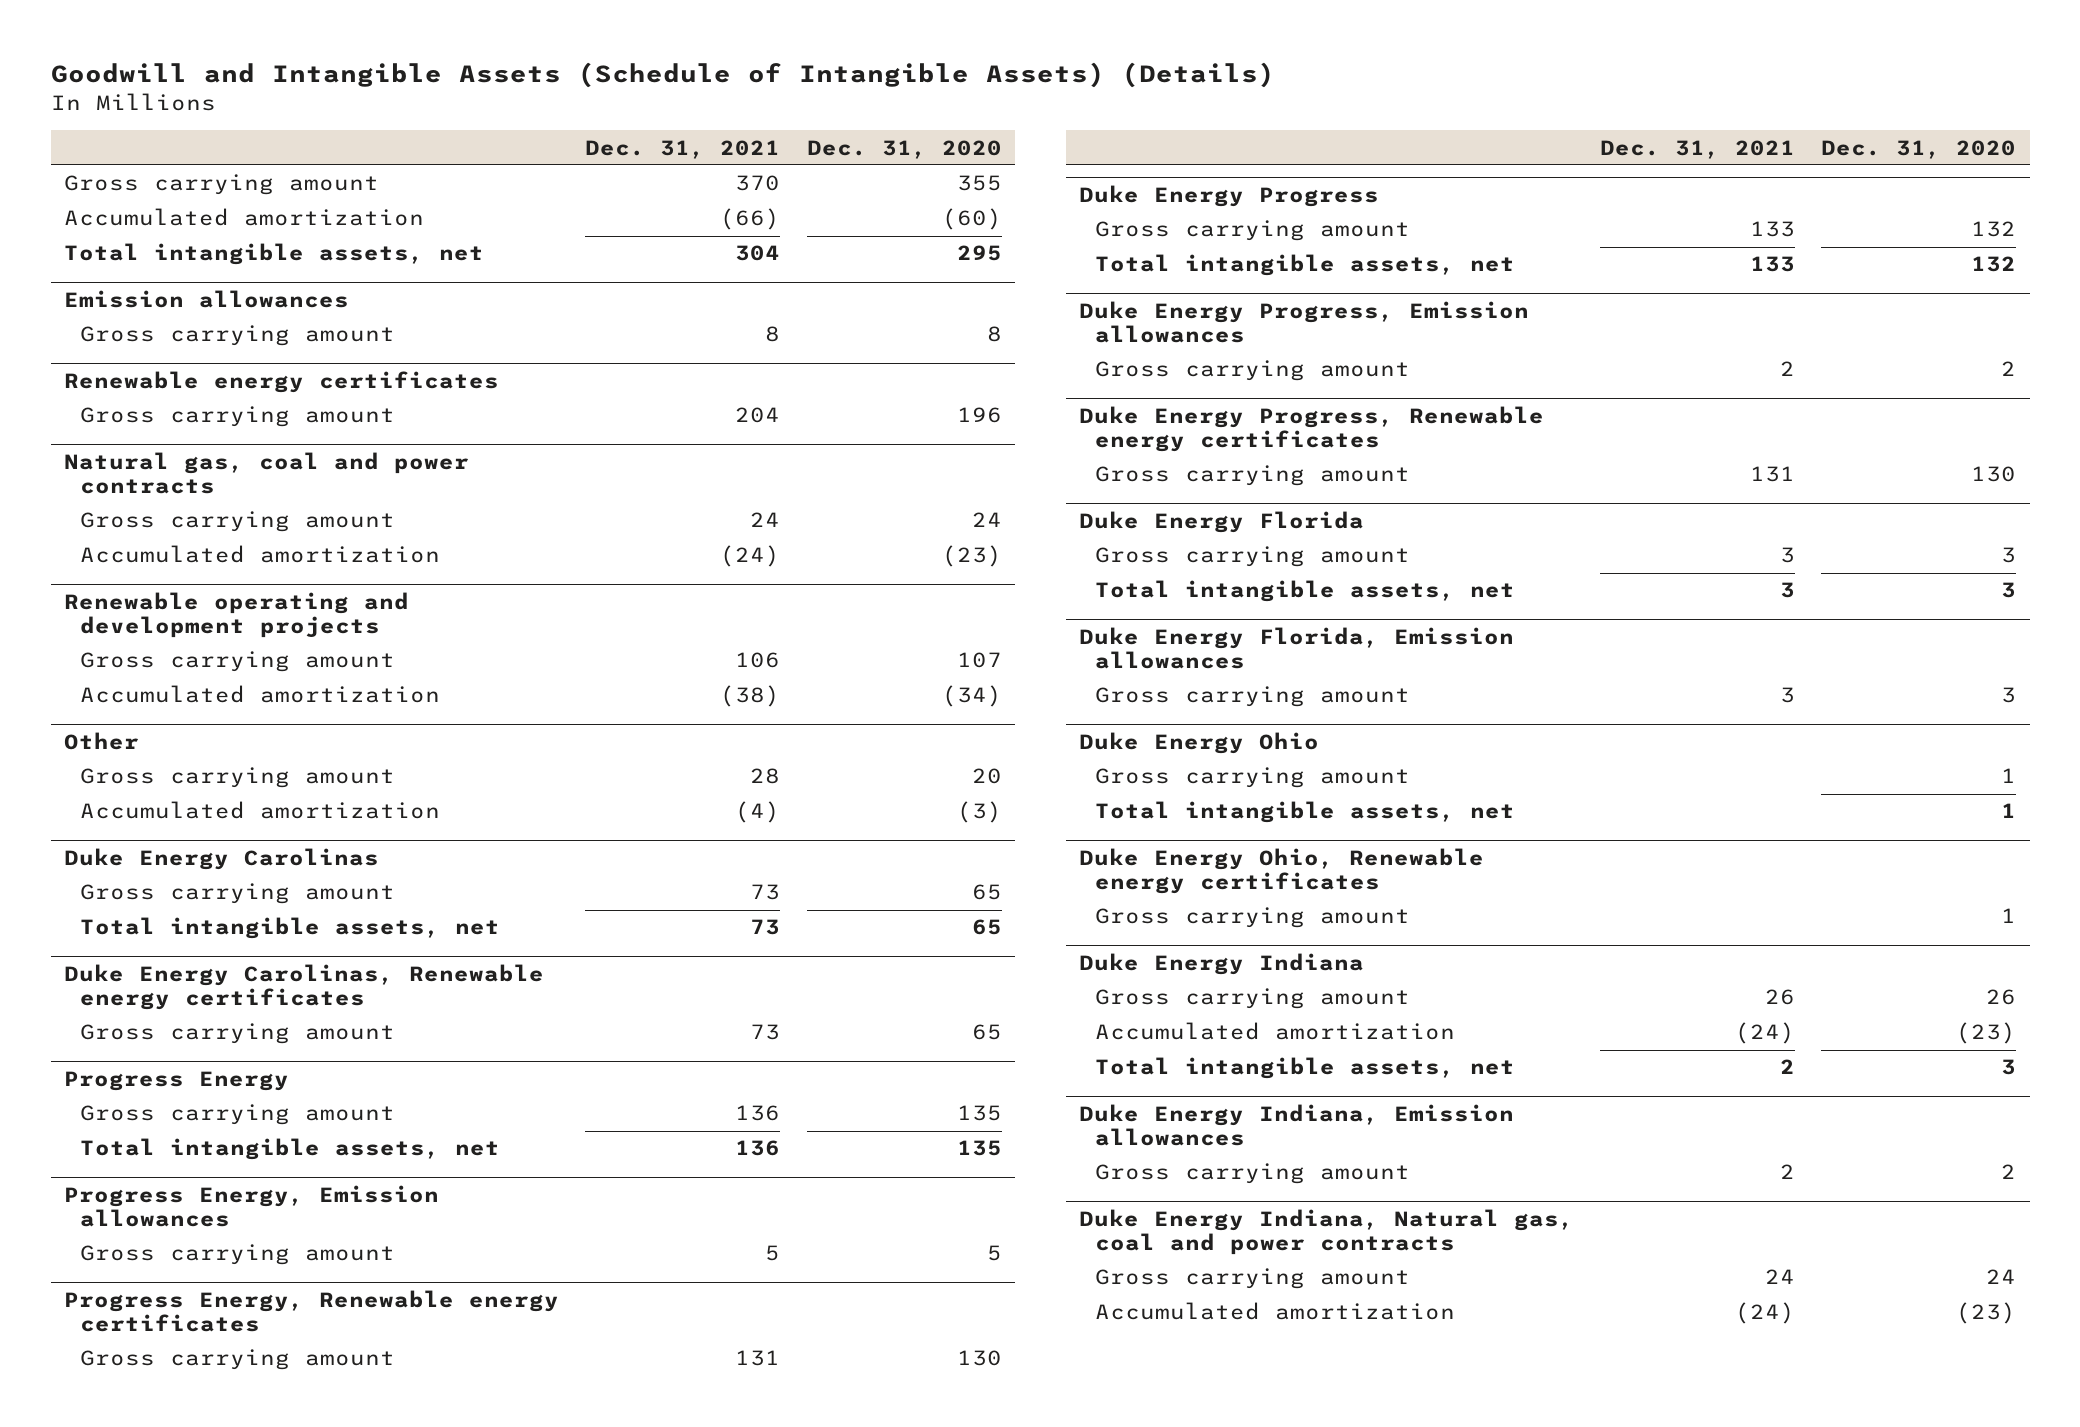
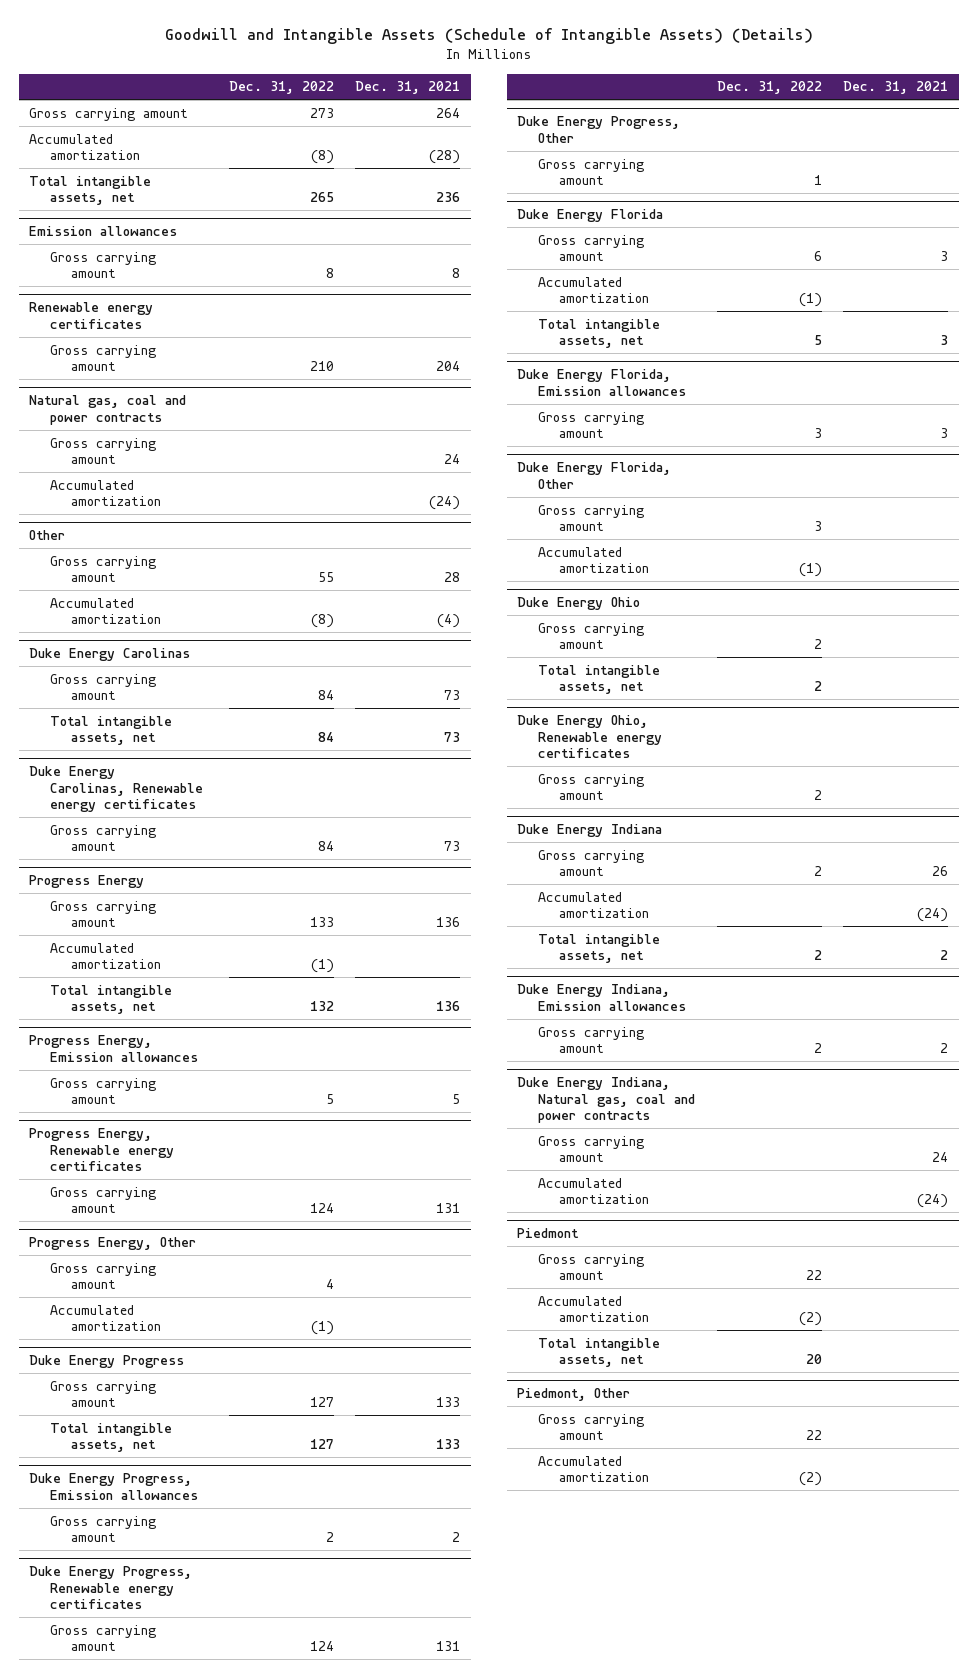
[806,139,1002,159] Dec. 31, 2020 -> none
none -> [228,81,334,95] Dec. 31, 2022
[735,175,781,192] 370 -> [436,107,461,118] 264
[720,208,781,231] (66) -> [429,150,461,165] (28)
[735,245,781,262] 304 -> [436,192,461,203] 236
[63,592,409,639] Renewable operating and development projects -> none
[80,651,396,673] Gross carrying amount -> none
[80,685,441,704] Accumulated amortization -> none
none -> [50,942,161,970] Accumulated amortization
none -> [29,1237,197,1251] Progress Energy, Other
none -> [50,1262,157,1290] Gross carrying amount
none -> [50,1304,161,1332] Accumulated amortization
none -> [517,116,681,143] Duke Energy Progress, Other
none -> [538,158,645,186] Gross carrying amount
none -> [538,276,649,304] Accumulated amortization
none -> [517,462,672,489] Duke Energy Florida, Other
none -> [538,504,645,532] Gross carrying amount
none -> [538,546,649,574] Accumulated amortization
none -> [517,1228,580,1239] Piedmont
none -> [538,1253,645,1281] Gross carrying amount
none -> [538,1295,649,1323] Accumulated amortization
none -> [538,1337,661,1368] Total intangible assets, net
none -> [517,1388,631,1402] Piedmont, Other
none -> [538,1413,645,1441] Gross carrying amount
none -> [538,1455,649,1483] Accumulated amortization

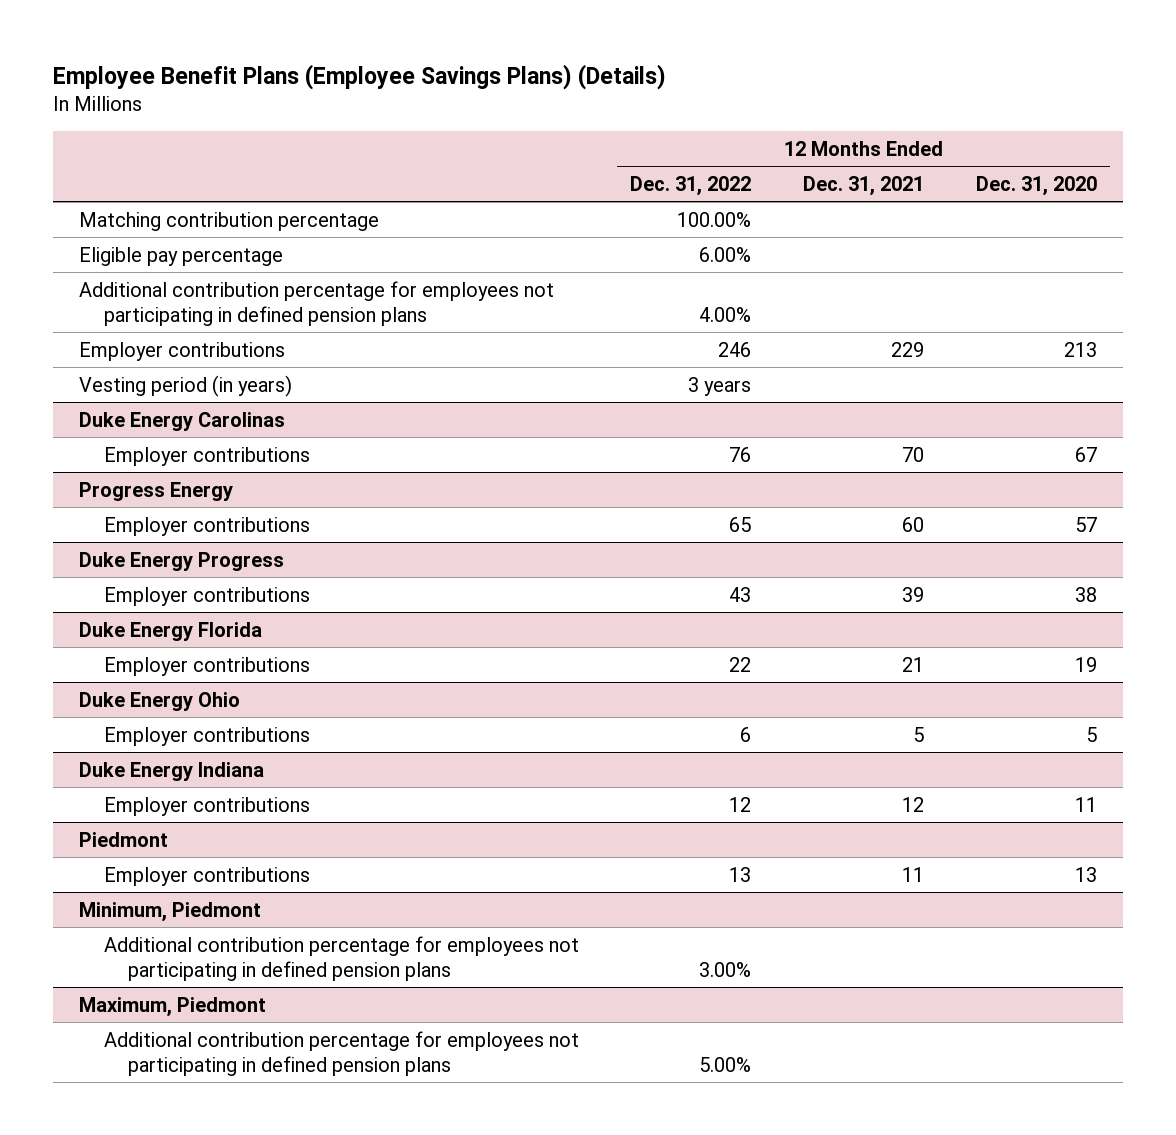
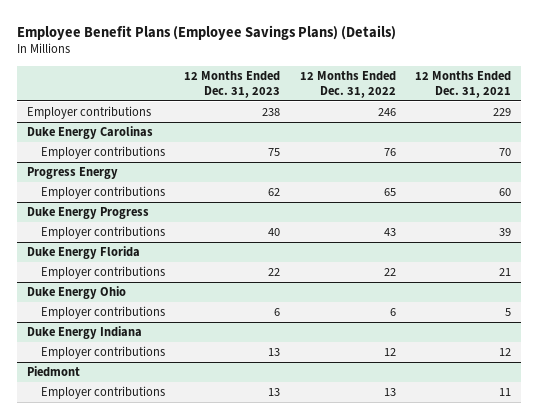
[975,175,1097,196] Dec. 31, 2020 -> none
none -> [184,71,281,99] 12 Months Ended Dec. 31, 2023
[78,211,379,231] Matching contribution percentage -> none
[78,246,283,266] Eligible pay percentage -> none
[78,280,554,326] Additional contribution percentage for employees not participating in defined pension plans -> none
[78,374,292,397] Vesting period (in years) -> none
[78,901,261,922] Minimum, Piedmont -> none
[103,935,579,981] Additional contribution percentage for employees not participating in defined pension plans -> none
[78,996,266,1017] Maximum, Piedmont -> none
[103,1030,579,1076] Additional contribution percentage for employees not participating in defined pension plans -> none

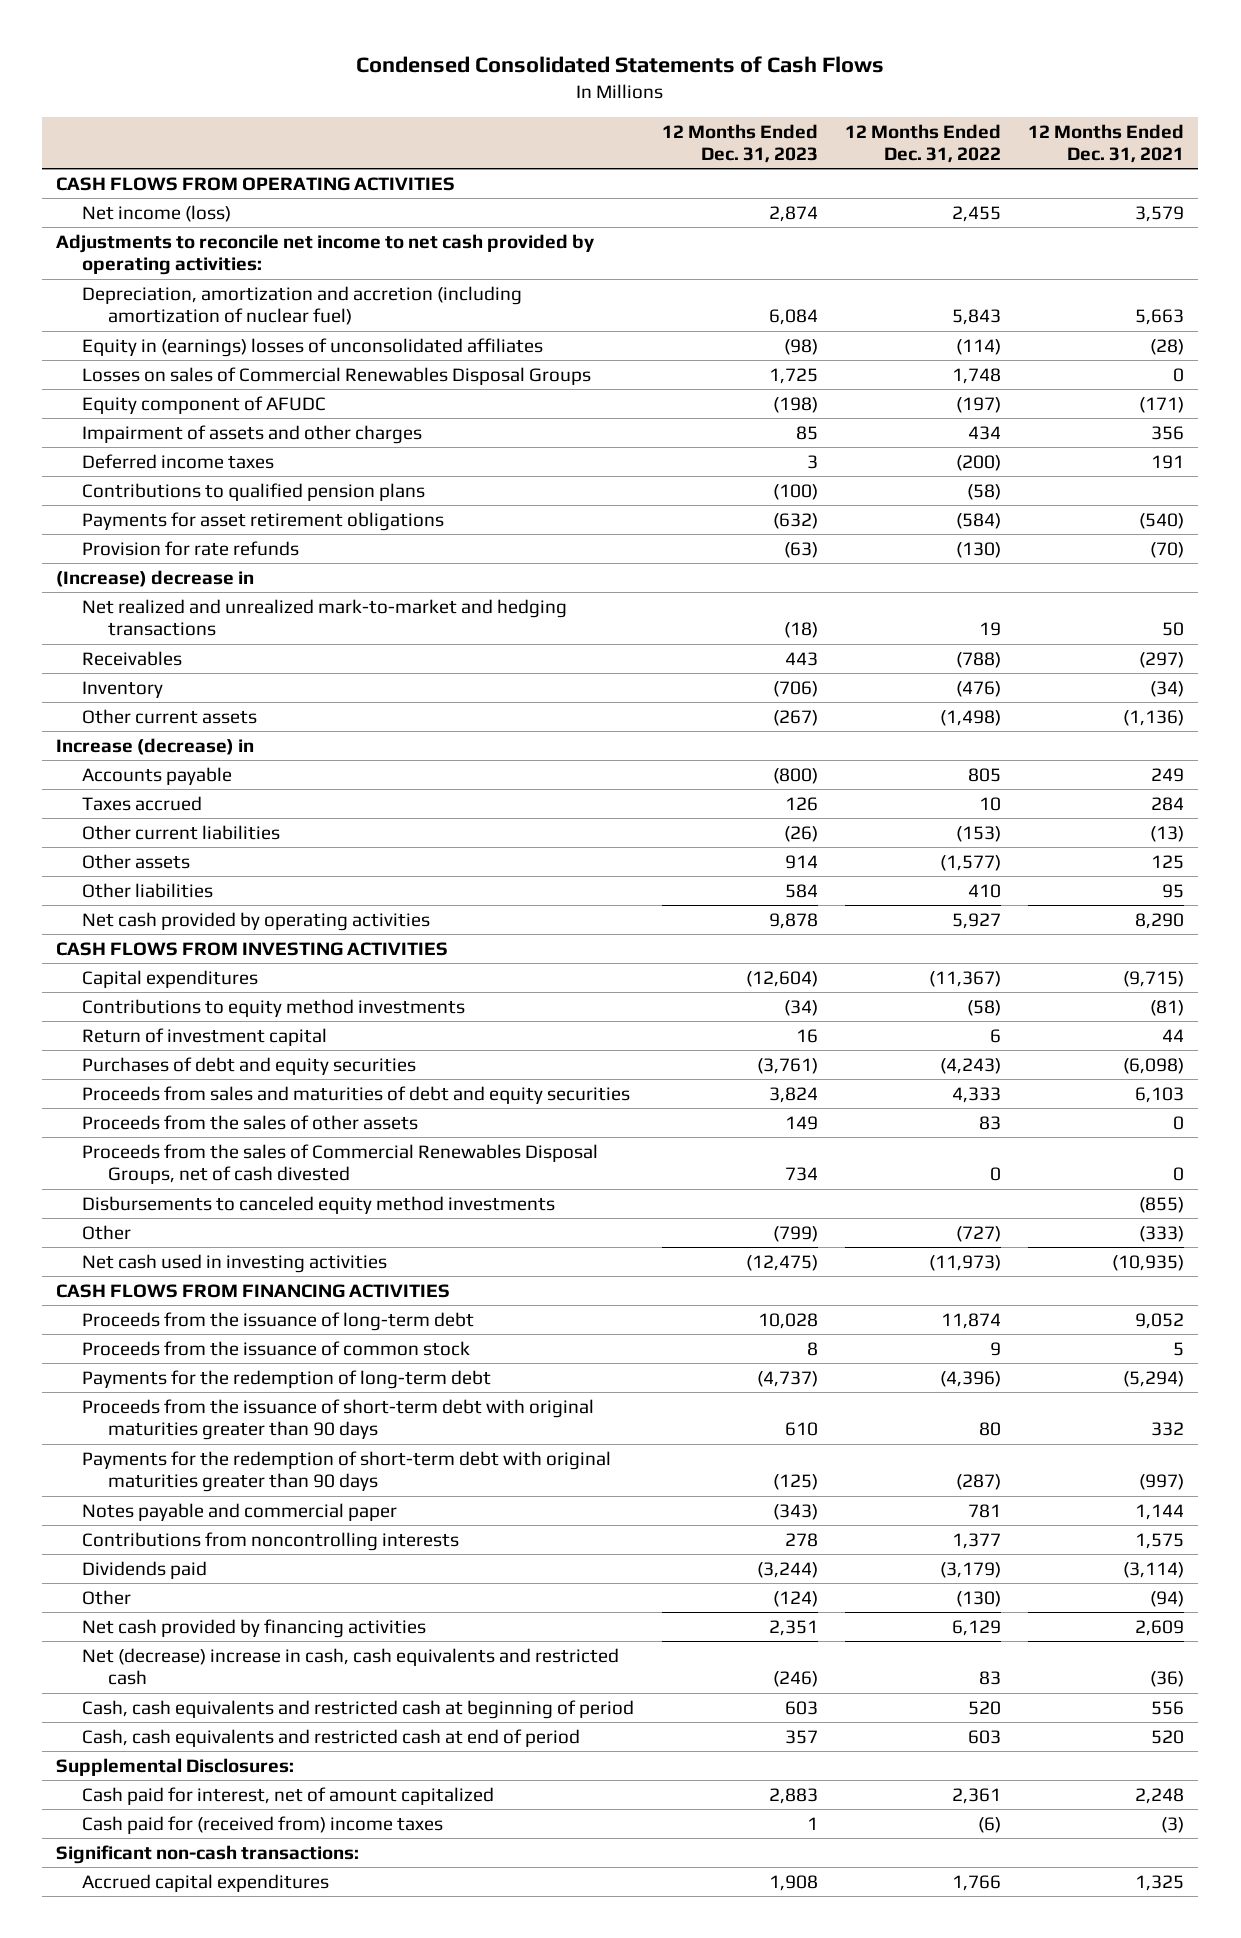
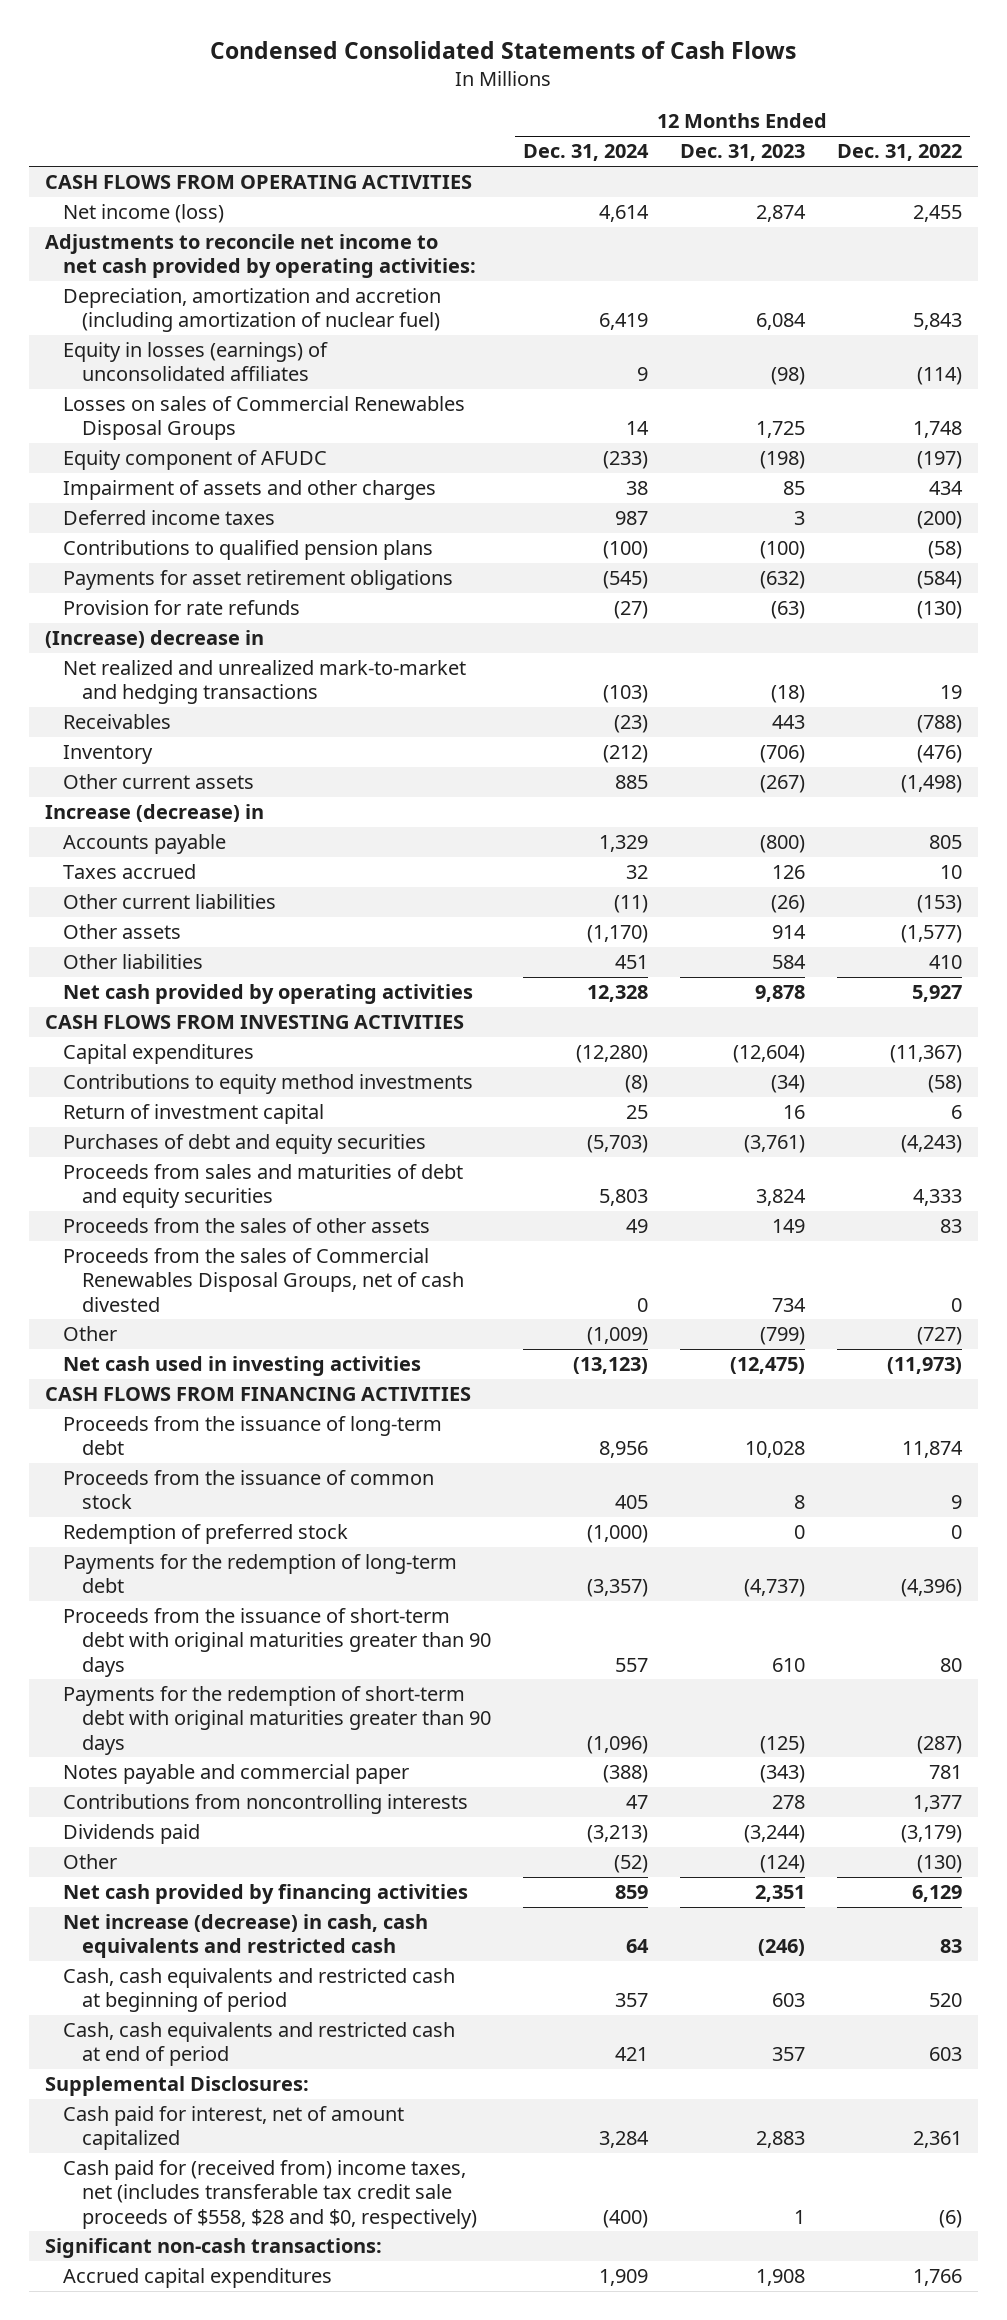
[1028,123,1185,163] 12 Months Ended Dec. 31, 2021 -> none
none -> [522,144,649,162] Dec. 31, 2024
[82,337,544,357] Equity in (earnings) losses of unconsolidated affiliates -> [63,342,329,382] Equity in losses (earnings) of unconsolidated affiliates
[82,1195,556,1214] Disbursements to canceled equity method investments -> none
none -> [63,1524,349,1545] Redemption of preferred stock
[82,1647,620,1685] Net (decrease) increase in cash, cash equivalents and restricted cash -> [63,1914,429,1959] Net increase (decrease) in cash, cash equivalents and restricted cash
[82,1815,444,1834] Cash paid for (received from) income taxes -> [63,2160,477,2229] Cash paid for (received from) income taxes, net (includes transferable tax credit sale proceeds of $558, $28 and $0, respectively)

